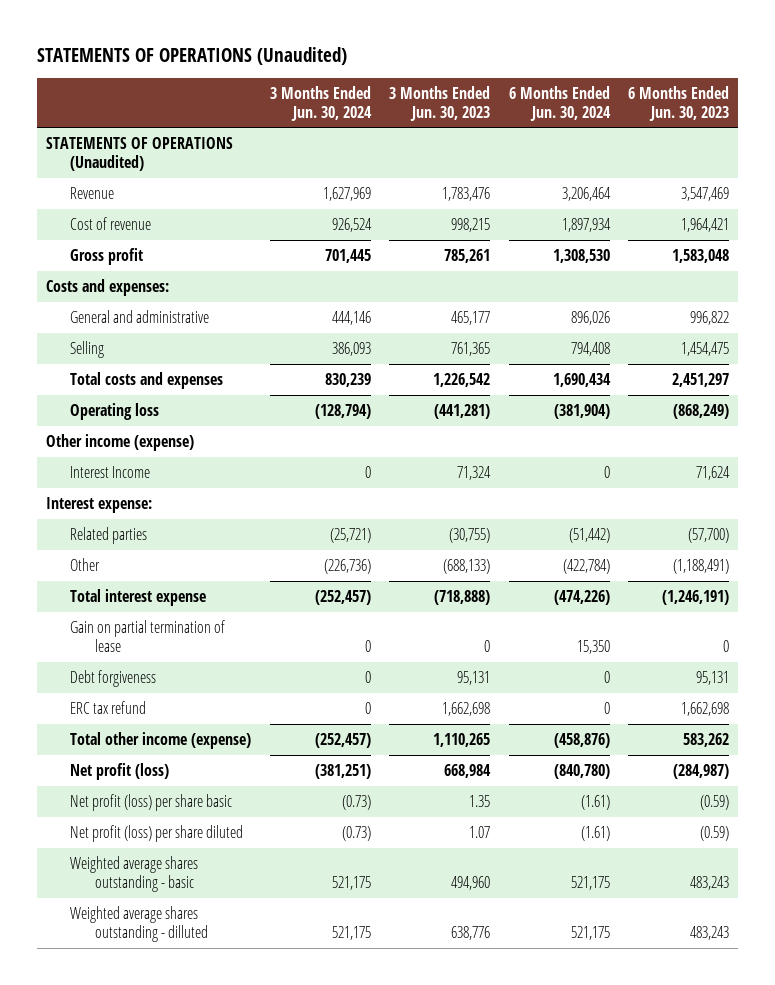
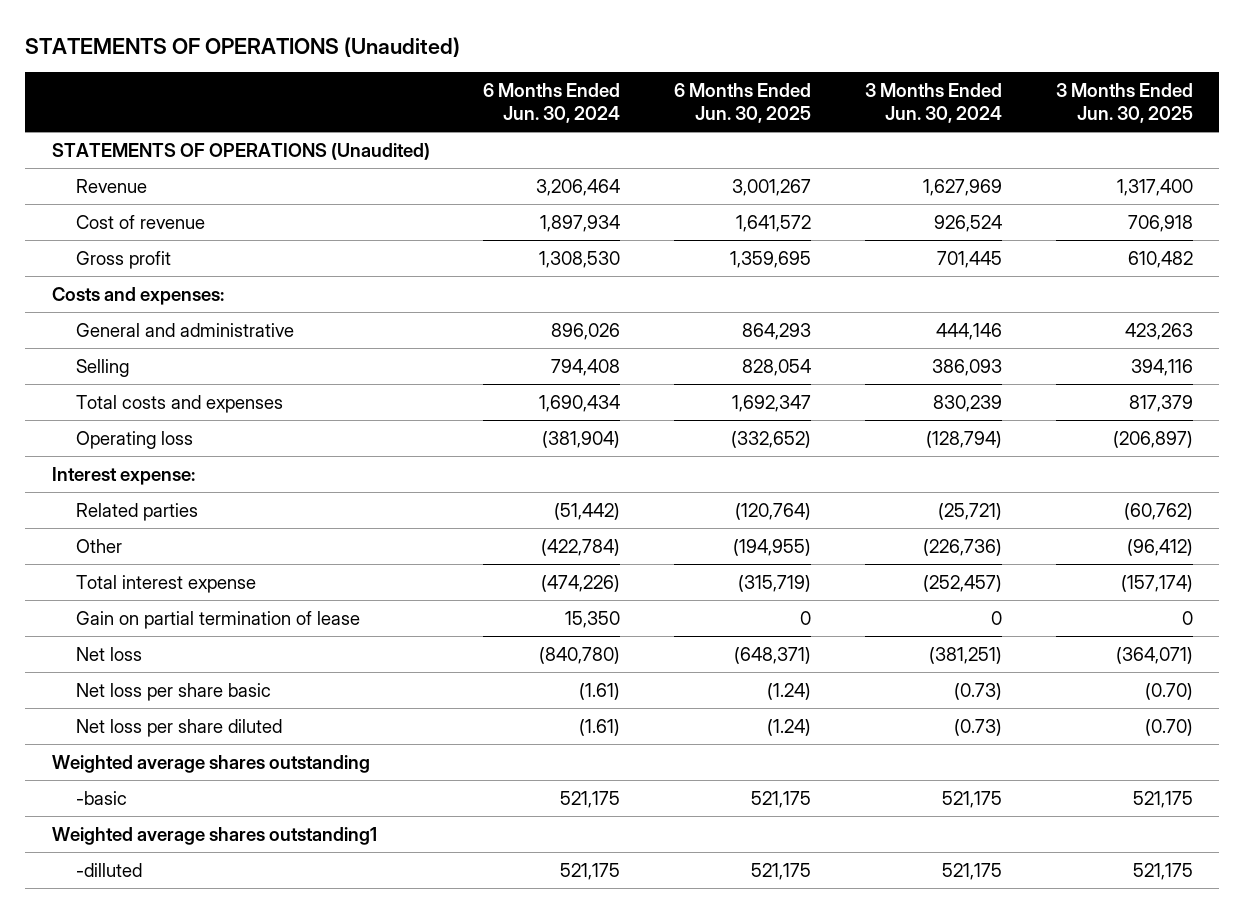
[389,85,491,121] 3 Months Ended Jun. 30, 2023 -> none
[627,85,729,121] 6 Months Ended Jun. 30, 2023 -> none
none -> [674,83,812,124] 6 Months Ended Jun. 30, 2025
none -> [1055,83,1193,124] 3 Months Ended Jun. 30, 2025
[45,434,194,452] Other income (expense) -> none
[70,466,151,479] Interest Income -> none
[70,670,157,688] Debt forgiveness -> none
[70,701,147,715] ERC tax refund -> none
[70,732,252,750] Total other income (expense) -> none
[70,763,170,781] Net profit (loss) -> [75,646,142,661] Net loss
[70,794,233,812] Net profit (loss) per share basic -> [75,682,271,701] Net loss per share basic
[70,825,244,843] Net profit (loss) per share diluted -> [75,718,282,737] Net loss per share diluted
none -> [51,754,370,773] Weighted average shares outstanding
[70,856,199,892] Weighted average shares outstanding - basic -> [75,790,127,805] -basic
none -> [51,826,377,845] Weighted average shares outstanding1
[70,906,208,942] Weighted average shares outstanding - dilluted -> [75,862,142,877] -dilluted

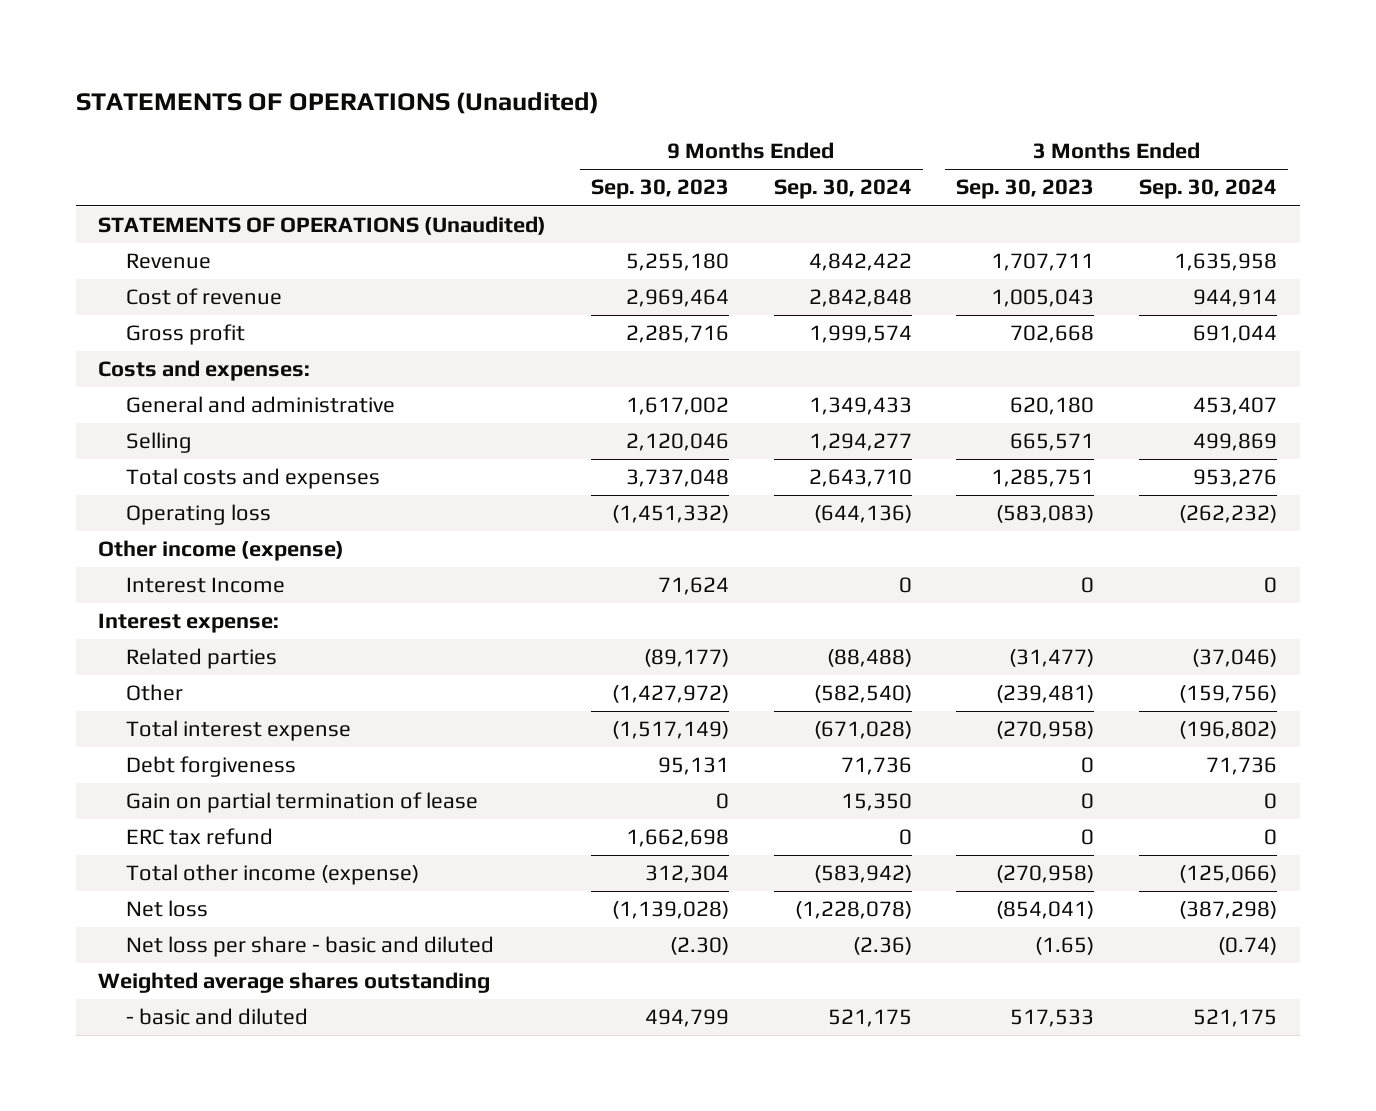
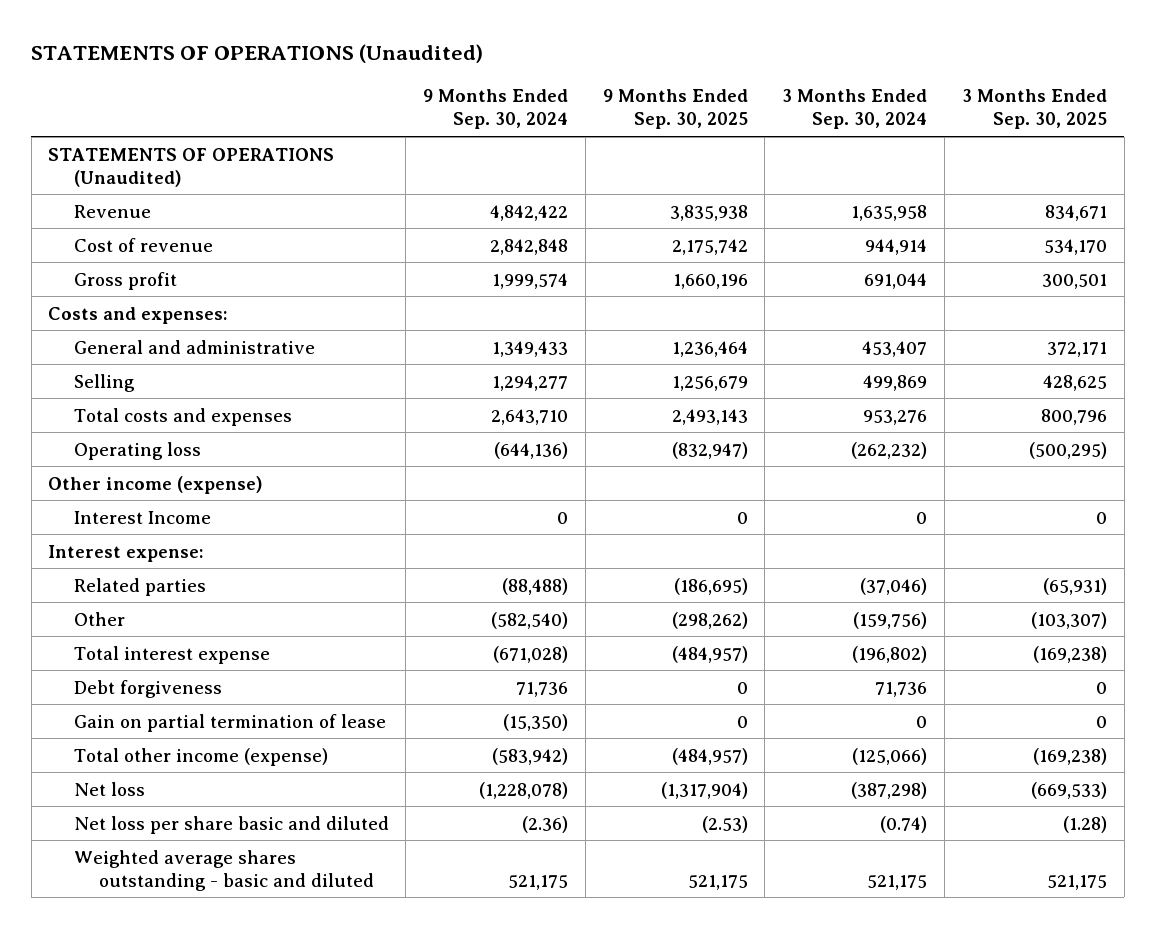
[591,179,730,200] Sep. 30, 2023 -> none
[956,179,1095,200] Sep. 30, 2023 -> none
none -> [602,89,748,130] 9 Months Ended Sep. 30, 2025
none -> [961,89,1107,130] 3 Months Ended Sep. 30, 2025
[125,828,273,846] ERC tax refund -> none
[840,793,912,812] 15,350 -> [503,713,569,731] (15,350)
[98,972,491,994] Weighted average shares outstanding -> none
[125,936,494,958] Net loss per share - basic and diluted -> [73,815,389,834] Net loss per share basic and diluted
[125,1008,308,1026] - basic and diluted -> [73,849,374,891] Weighted average shares outstanding - basic and diluted

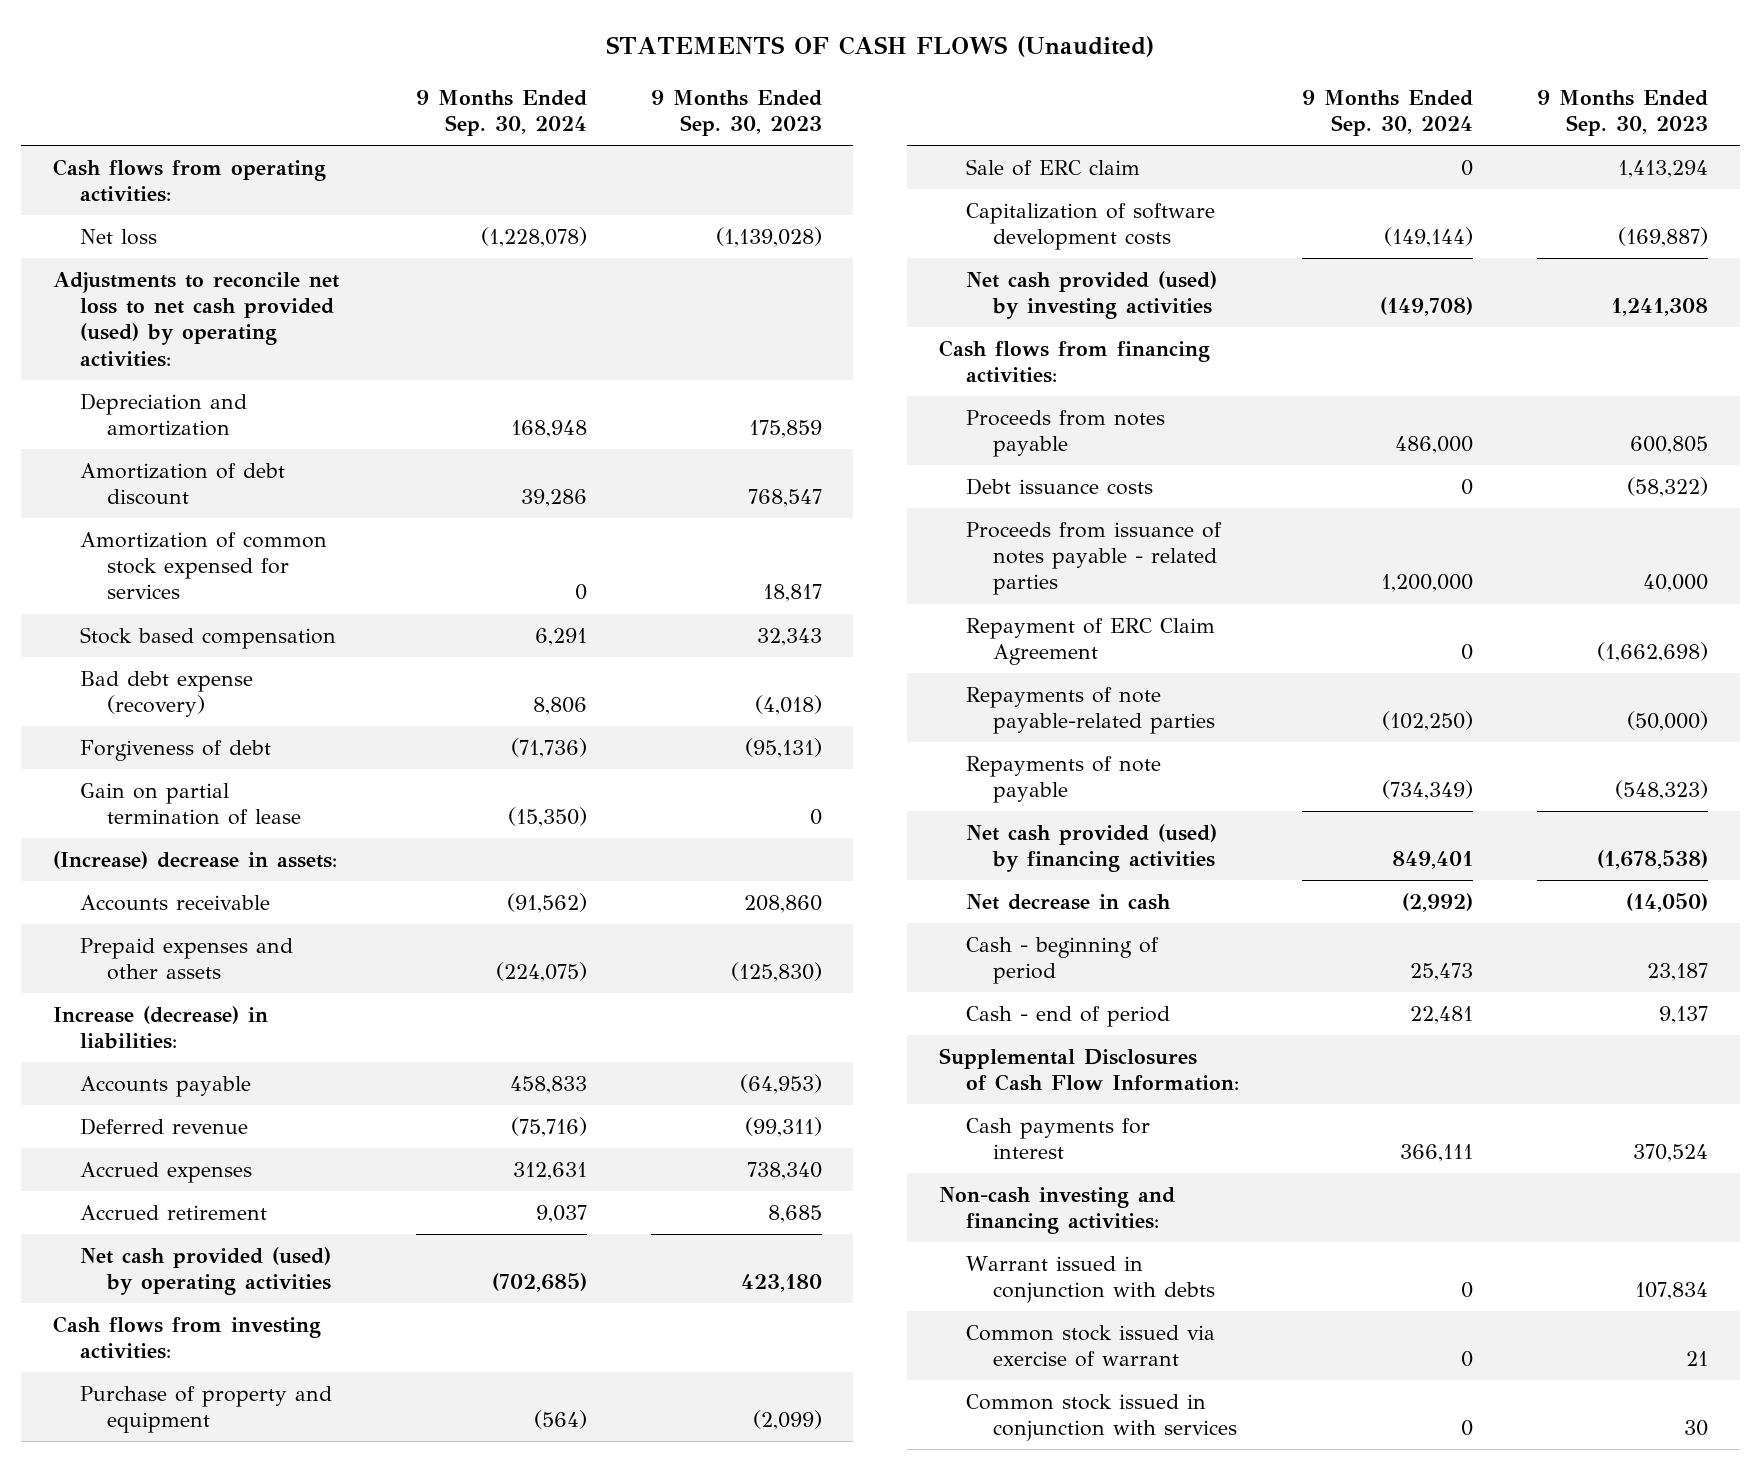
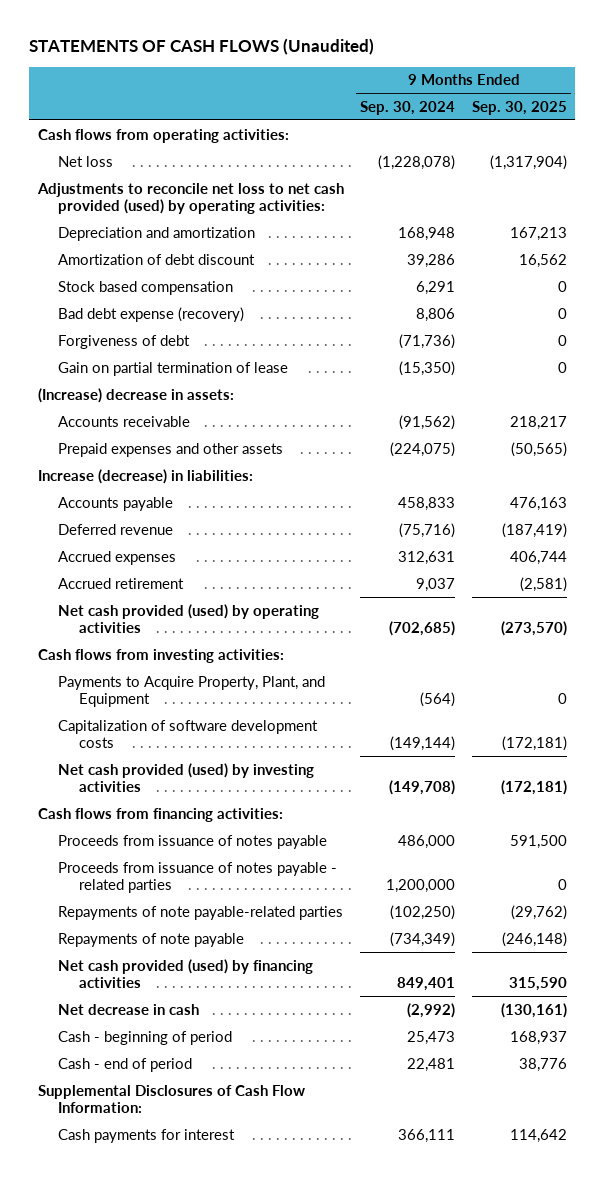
[650,89,822,136] 9 Months Ended Sep. 30, 2023 -> none
none -> [471,100,567,115] Sep. 30, 2025
[79,531,327,600] Amortization of common stock expensed for services -> none
[965,158,1140,176] Sale of ERC claim -> none
[79,1385,332,1434] Purchase of property and equipment -> [58,675,326,707] Payments to Acquire Property, Plant, and Equipment
[965,477,1153,495] Debt issuance costs -> none
[965,409,1165,458] Proceeds from notes payable -> [58,834,328,849] Proceeds from issuance of notes payable
[965,617,1215,666] Repayment of ERC Claim Agreement -> none
[938,1186,1175,1235] Non-cash investing and financing activities: -> none
[965,1255,1215,1304] Warrant issued in conjunction with debts -> none
[965,1324,1215,1368] Common stock issued via exercise of warrant -> none
[965,1393,1237,1442] Common stock issued in conjunction with services -> none

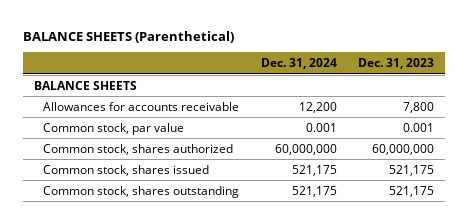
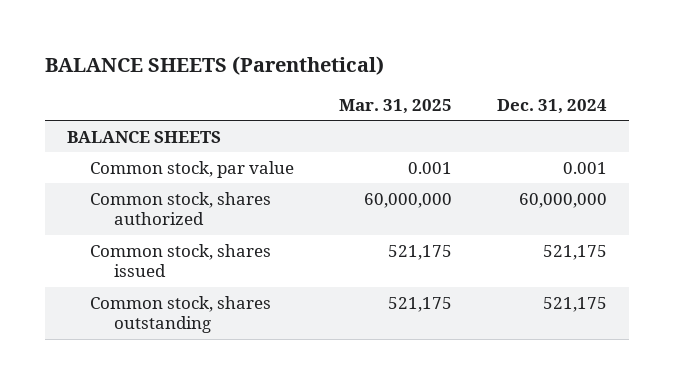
[358,57,435,69] Dec. 31, 2023 -> none
none -> [338,98,452,114] Mar. 31, 2025
[42,101,239,111] Allowances for accounts receivable -> none

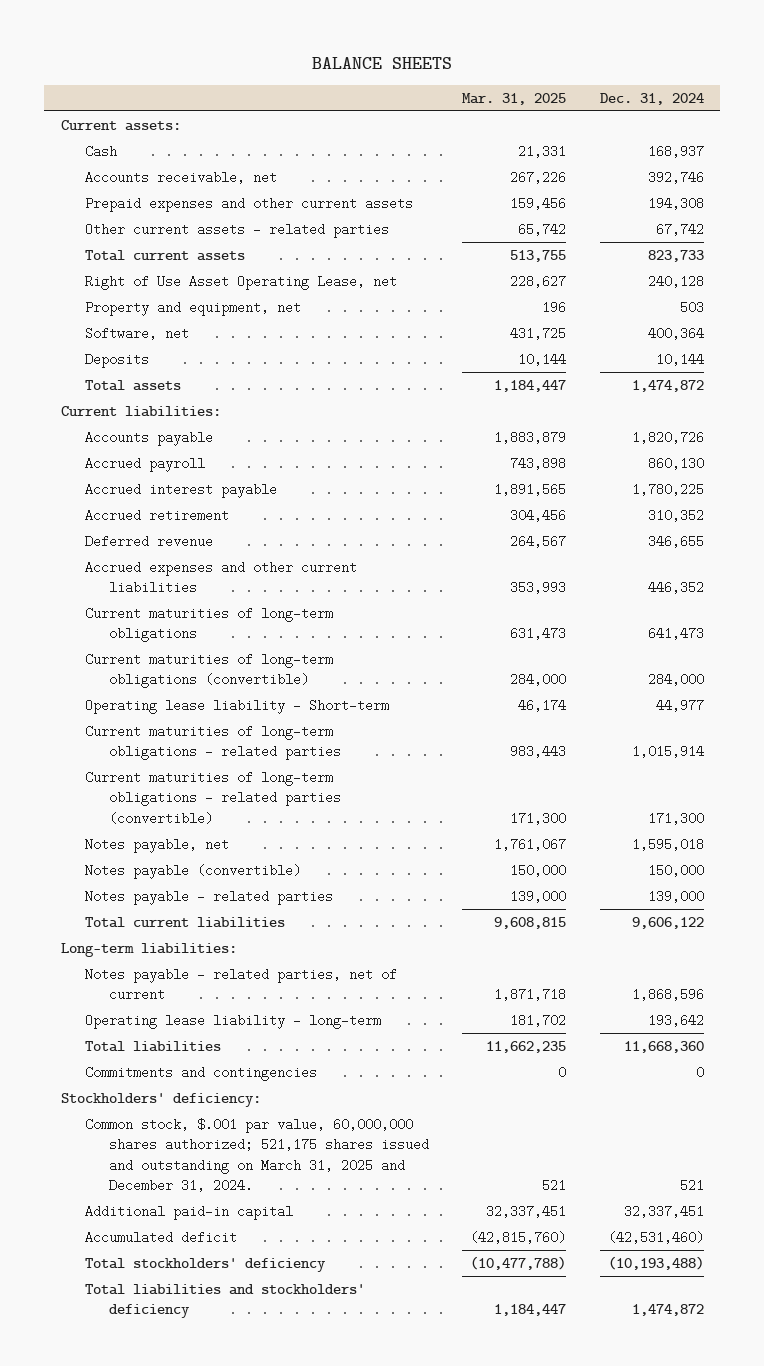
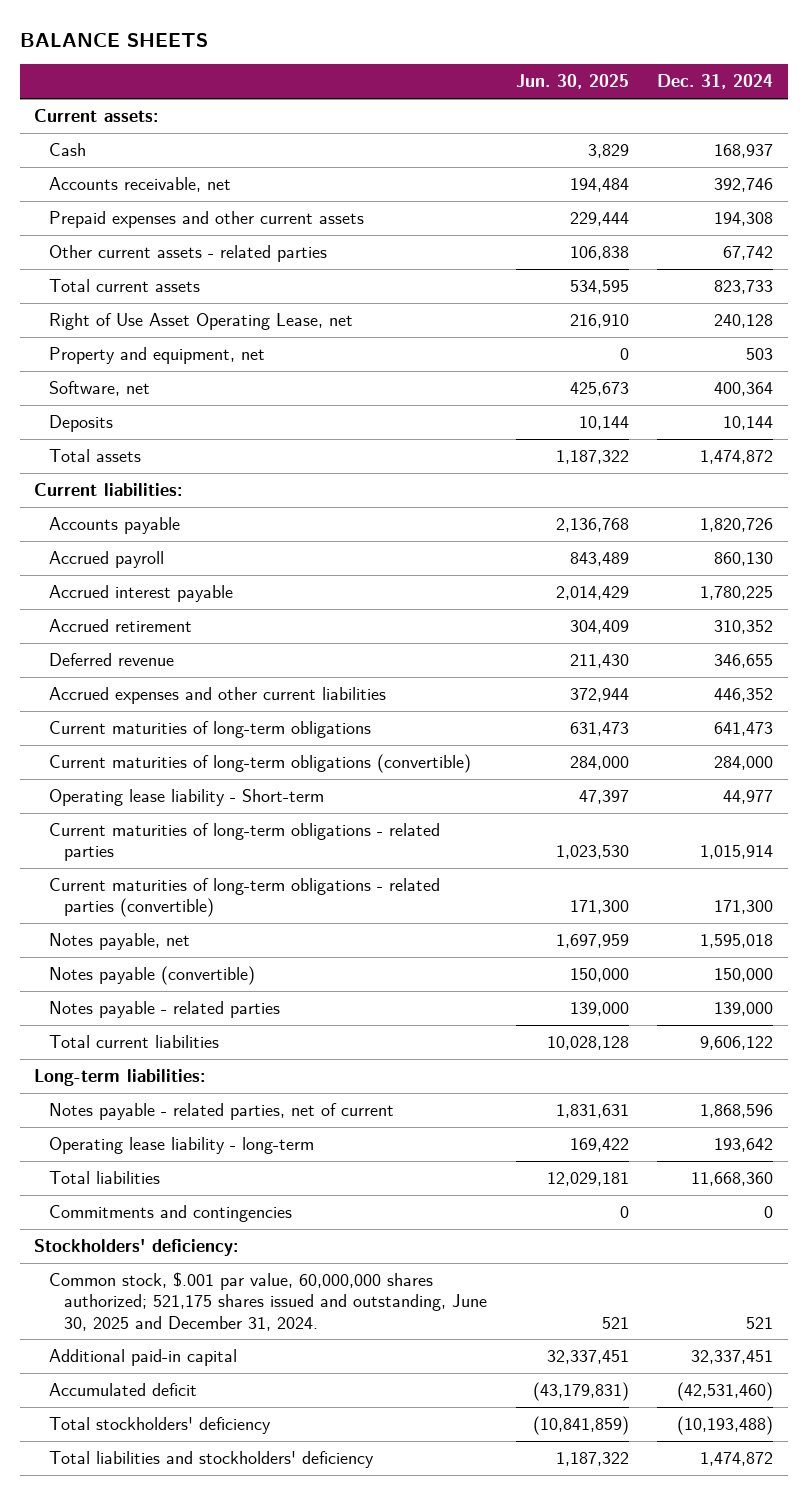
[462,92,567,105] Mar. 31, 2025 -> none
none -> [515,74,629,90] Jun. 30, 2025
[84,1117,429,1193] Common stock, $.001 par value, 60,000,000 shares authorized; 521,175 shares issued and outstanding on March 31, 2025 and December 31, 2024. -> [49,1271,488,1331] Common stock, $.001 par value, 60,000,000 shares authorized; 521,175 shares issued and outstanding, June 30, 2025 and December 31, 2024.

